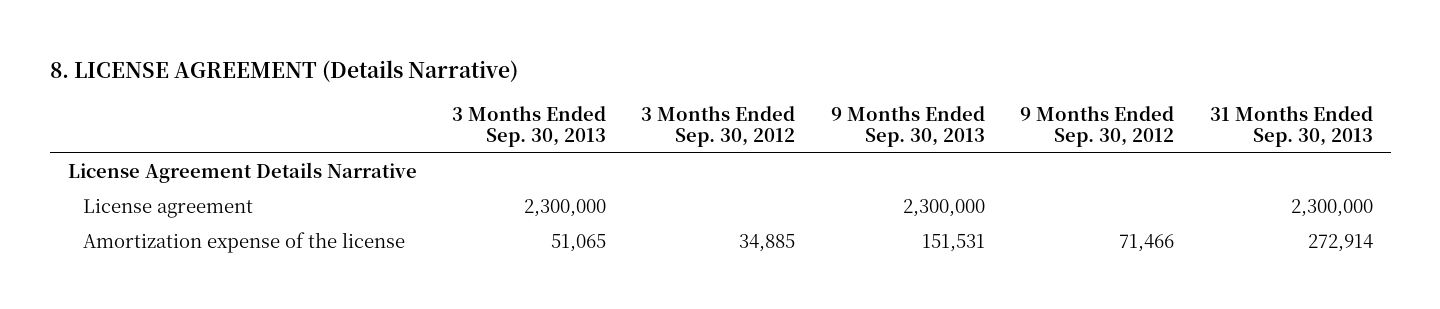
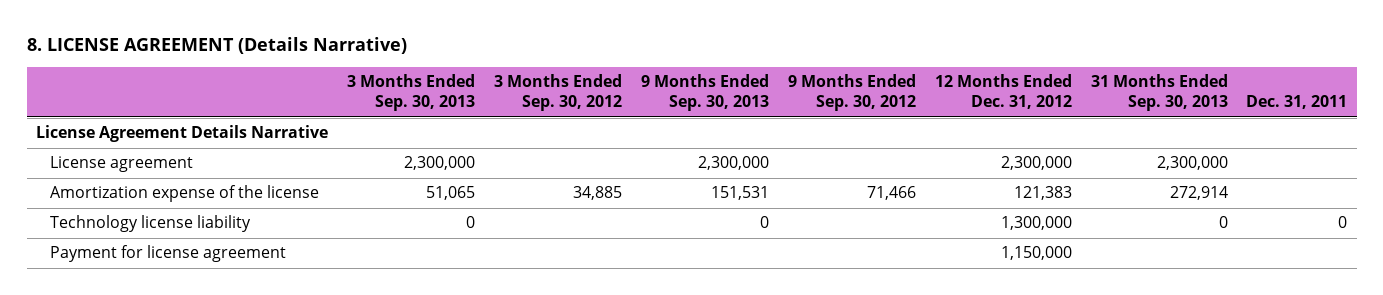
none -> [934,74,1072,110] 12 Months Ended Dec. 31, 2012
none -> [1246,95,1348,110] Dec. 31, 2011
none -> [49,215,251,233] Technology license liability
none -> [49,245,286,263] Payment for license agreement

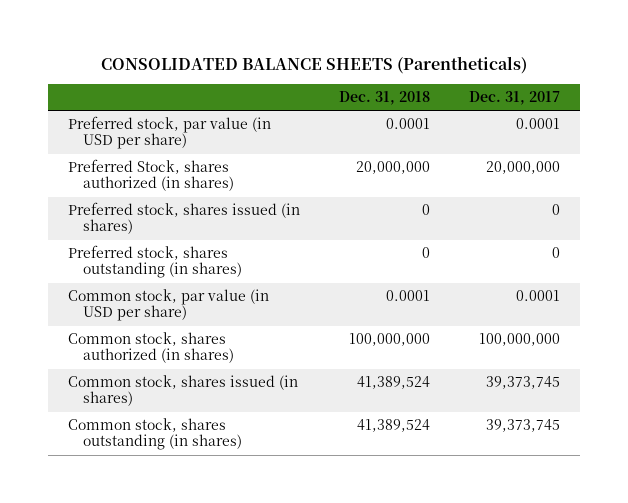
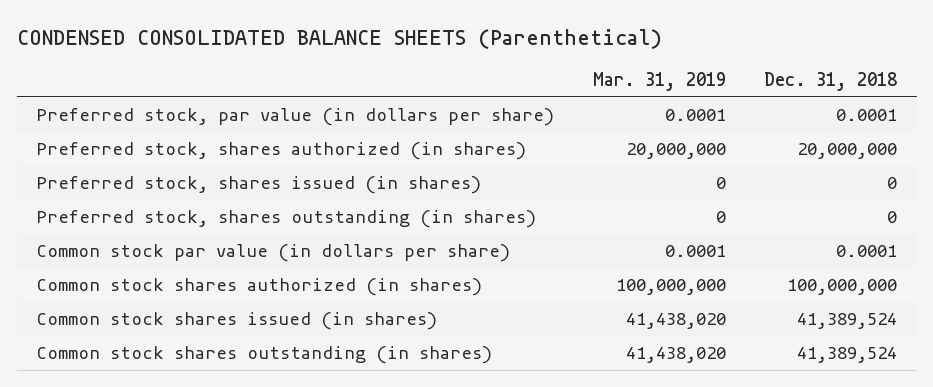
[101,56,528,75] CONSOLIDATED BALANCE SHEETS (Parentheticals) -> [16,28,662,49] CONDENSED CONSOLIDATED BALANCE SHEETS (Parenthetical)
[469,91,561,106] Dec. 31, 2017 -> none
none -> [592,72,726,92] Mar. 31, 2019
[68,116,272,150] Preferred stock, par value (in USD per share) -> [35,108,554,127] Preferred stock, par value (in dollars per share)
[68,159,234,192] Preferred Stock, shares authorized (in shares) -> [35,142,526,161] Preferred stock, shares authorized (in shares)
[68,289,270,322] Common stock, par value (in USD per share) -> [35,244,510,263] Common stock par value (in dollars per share)
[68,332,234,364] Common stock, shares authorized (in shares) -> [35,278,482,297] Common stock shares authorized (in shares)
[68,375,299,407] Common stock, shares issued (in shares) -> [35,312,437,331] Common stock shares issued (in shares)
[68,418,242,451] Common stock, shares outstanding (in shares) -> [35,346,492,365] Common stock shares outstanding (in shares)

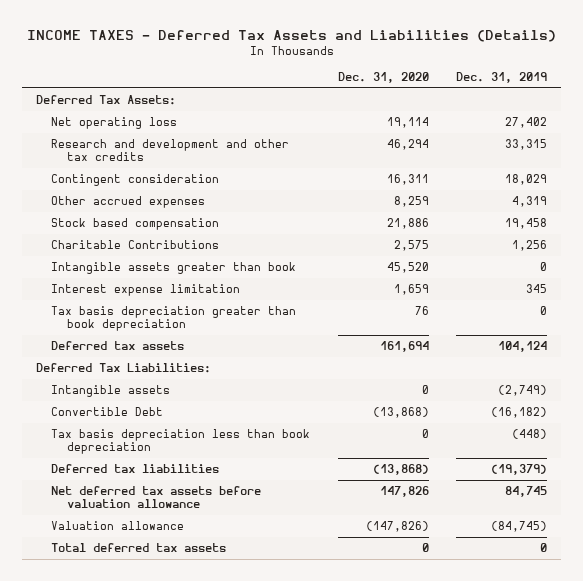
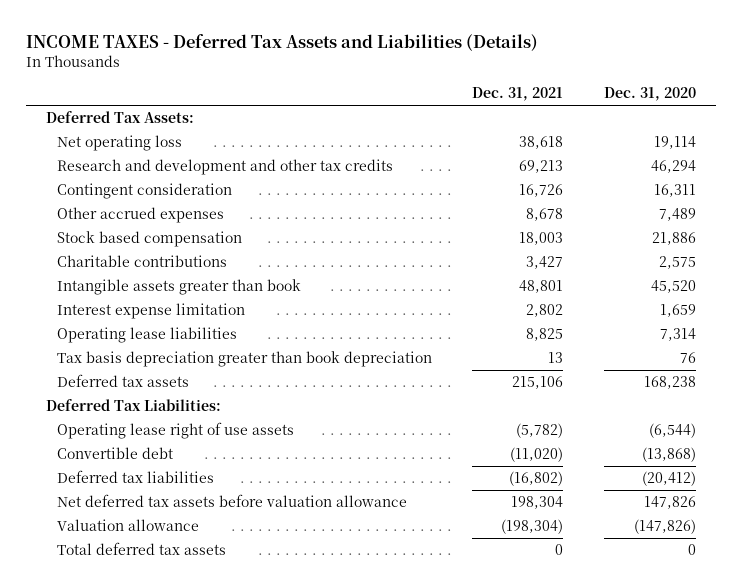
[456,72,548,84] Dec. 31, 2019 -> none
none -> [472,87,564,102] Dec. 31, 2021
[393,196,429,208] 8,259 -> [659,208,697,222] 7,489
[51,240,220,250] Charitable Contributions -> [56,255,227,268] Charitable contributions
none -> [56,327,237,344] Operating lease liabilities
[379,341,429,353] 161,694 -> [644,376,697,390] 168,238
[51,385,171,398] Intangible assets -> none
[51,429,311,455] Tax basis depreciation less than book depreciation -> none
none -> [56,422,294,440] Operating lease right of use assets
[51,407,164,417] Convertible Debt -> [56,447,173,460] Convertible debt
[372,464,429,476] (13,868) -> [642,471,697,487] (20,412)

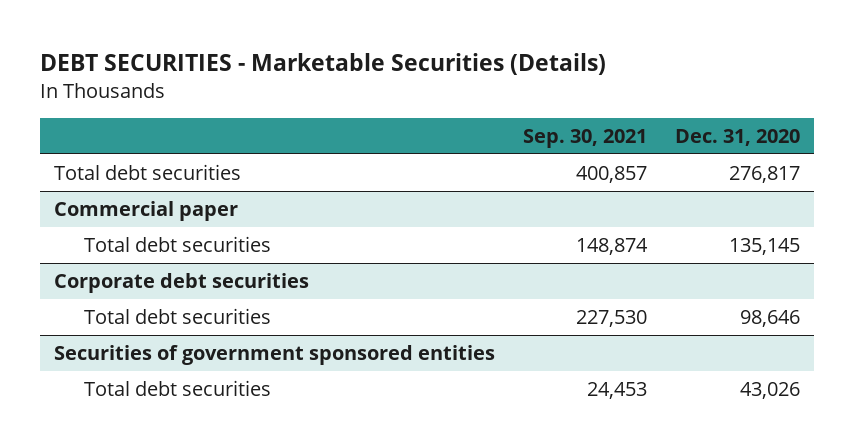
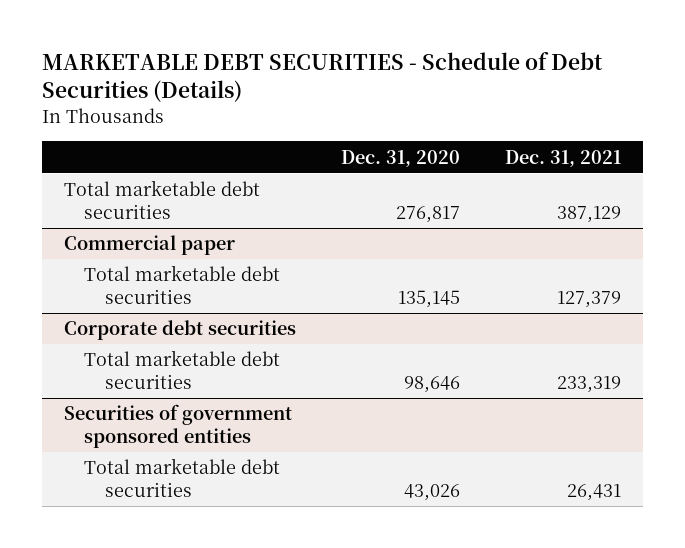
[39,52,606,75] DEBT SECURITIES - Marketable Securities (Details) -> [41,52,603,103] MARKETABLE DEBT SECURITIES - Schedule of Debt Securities (Details)
[523,128,648,148] Sep. 30, 2021 -> none
none -> [504,149,621,167] Dec. 31, 2021
[53,163,241,180] Total debt securities -> [64,180,261,220] Total marketable debt securities
[83,235,271,252] Total debt securities -> [84,265,281,305] Total marketable debt securities
[83,307,271,324] Total debt securities -> [84,350,281,390] Total marketable debt securities
[83,379,271,396] Total debt securities -> [84,458,281,498] Total marketable debt securities

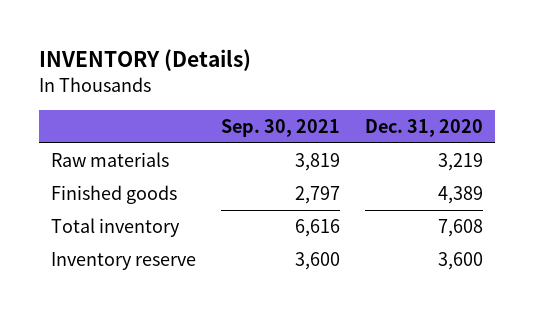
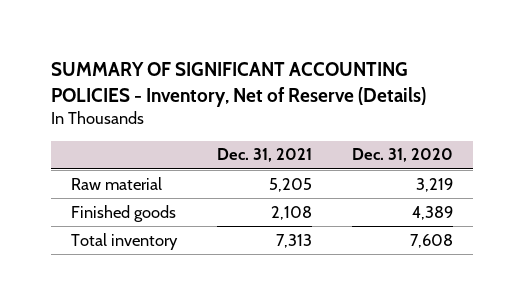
[39,49,252,72] INVENTORY (Details) -> [50,62,426,107] SUMMARY OF SIGNIFICANT ACCOUNTING POLICIES - Inventory, Net of Reserve (Details)
[221,118,341,137] Sep. 30, 2021 -> none
none -> [216,148,312,163] Dec. 31, 2021
[51,152,170,168] Raw materials -> [70,176,162,190] Raw material
[51,252,197,271] Inventory reserve -> none

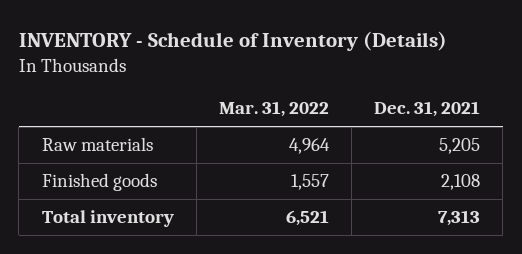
[50,62,426,107] SUMMARY OF SIGNIFICANT ACCOUNTING POLICIES - Inventory, Net of Reserve (Details) -> [18,31,447,52] INVENTORY - Schedule of Inventory (Details)
[351,148,453,163] Dec. 31, 2020 -> none
none -> [218,101,329,118] Mar. 31, 2022
[70,176,162,190] Raw material -> [41,137,153,152] Raw materials

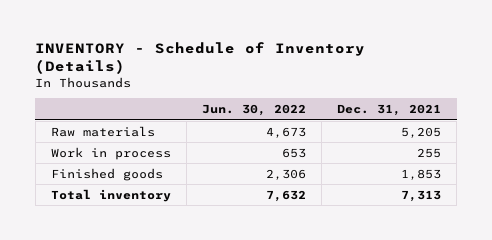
[218,101,329,118] Mar. 31, 2022 -> none
none -> [201,104,306,117] Jun. 30, 2022
none -> [50,146,171,160] Work in process
[441,174,481,191] 2,108 -> [401,168,442,180] 1,853

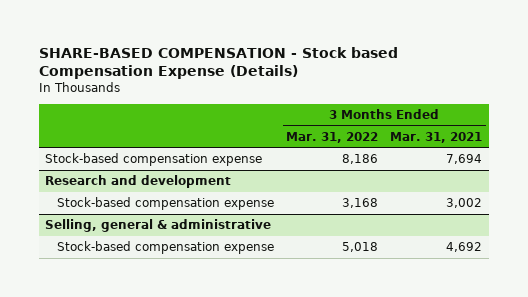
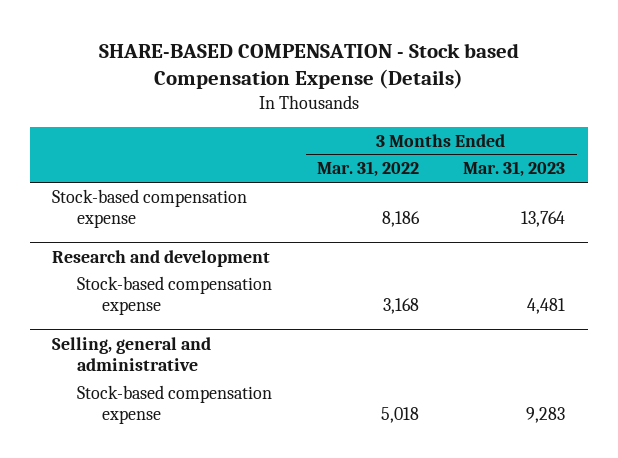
[390,131,483,143] Mar. 31, 2021 -> none
none -> [463,161,566,178] Mar. 31, 2023
[45,219,272,233] Selling, general & administrative -> [52,336,212,372] Selling, general and administrative

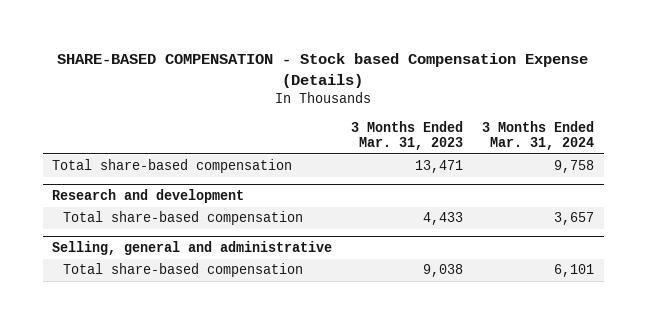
[316,161,419,178] Mar. 31, 2022 -> none
none -> [482,120,595,150] 3 Months Ended Mar. 31, 2024
[52,188,248,229] Stock-based compensation expense -> [52,159,293,174] Total share-based compensation
[521,211,566,228] 13,764 -> [415,160,464,174] 13,471
[77,275,273,316] Stock-based compensation expense -> [63,211,304,226] Total share-based compensation
[527,298,566,315] 4,481 -> [423,212,464,226] 4,433
[77,384,273,425] Stock-based compensation expense -> [63,263,304,278] Total share-based compensation
[526,407,566,424] 9,283 -> [423,264,464,278] 9,038

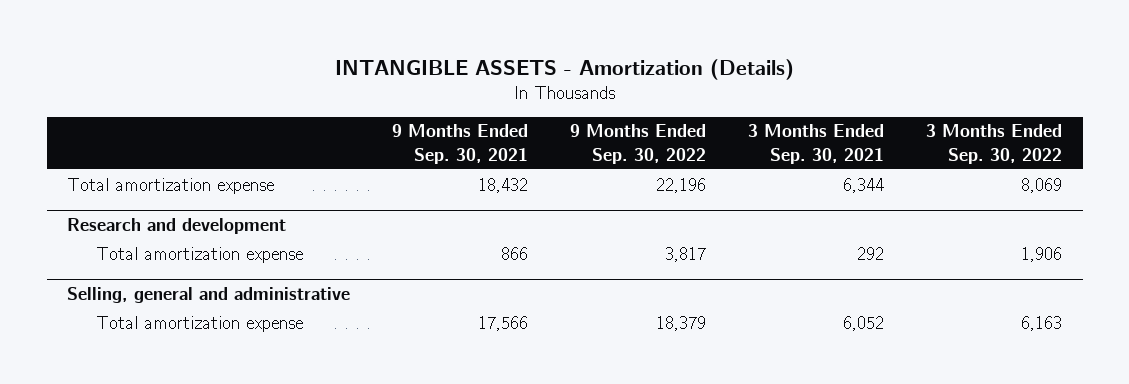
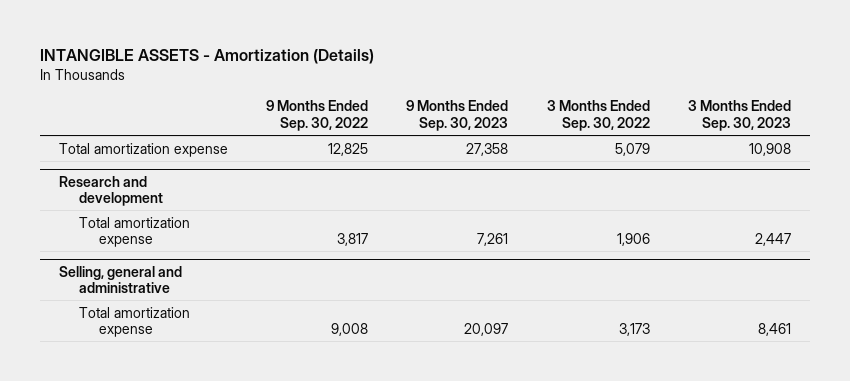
[392,124,529,164] 9 Months Ended Sep. 30, 2021 -> none
[748,124,885,164] 3 Months Ended Sep. 30, 2021 -> none
none -> [406,100,509,131] 9 Months Ended Sep. 30, 2023
none -> [687,100,791,131] 3 Months Ended Sep. 30, 2023
[656,177,707,193] 22,196 -> [328,142,369,156] 12,825
[1020,177,1062,193] 8,069 -> [614,142,650,156] 5,079
[656,315,707,331] 18,379 -> [331,322,369,336] 9,008
[1020,315,1062,331] 6,163 -> [618,322,650,336] 3,173

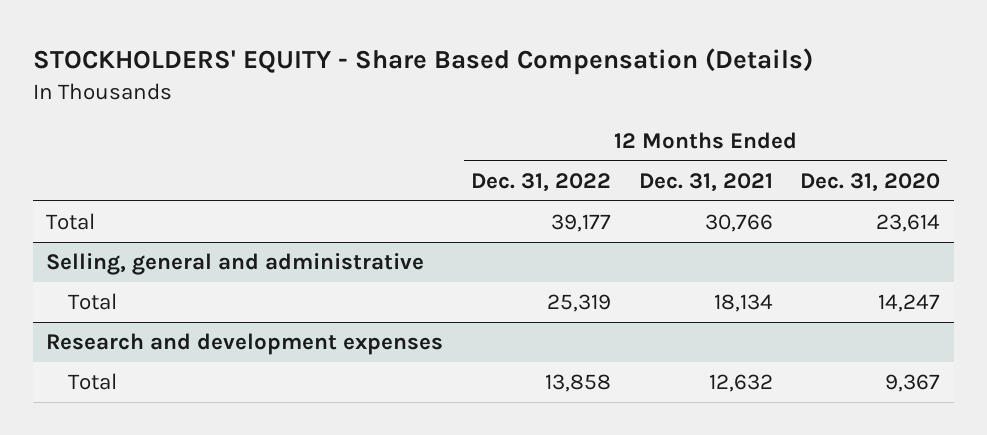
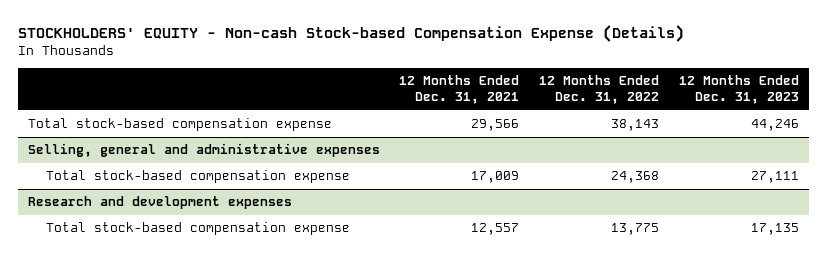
[32,47,813,75] STOCKHOLDERS' EQUITY - Share Based Compensation (Details) -> [17,24,684,42] STOCKHOLDERS' EQUITY - Non-cash Stock-based Compensation Expense (Details)
[800,173,941,193] Dec. 31, 2020 -> none
none -> [678,75,799,105] 12 Months Ended Dec. 31, 2023
[46,213,96,231] Total -> [27,118,332,132] Total stock-based compensation expense
[551,214,612,233] 39,177 -> [611,119,660,132] 38,143
[704,214,773,233] 30,766 -> [471,119,520,132] 29,566
[46,253,425,276] Selling, general and administrative -> [27,143,380,158] Selling, general and administrative expenses
[67,293,117,311] Total -> [46,170,351,184] Total stock-based compensation expense
[547,294,612,313] 25,319 -> [611,171,660,184] 24,368
[713,294,773,313] 18,134 -> [471,171,520,184] 17,009
[67,373,117,391] Total -> [46,222,351,236] Total stock-based compensation expense
[545,374,612,393] 13,858 -> [611,223,660,236] 13,775
[708,374,773,393] 12,632 -> [471,223,520,236] 12,557

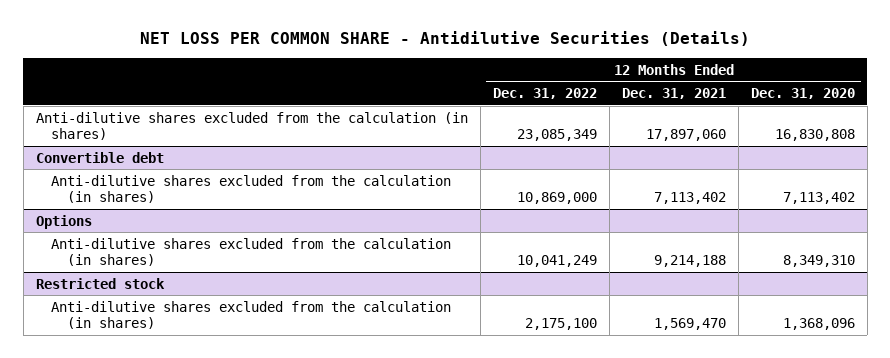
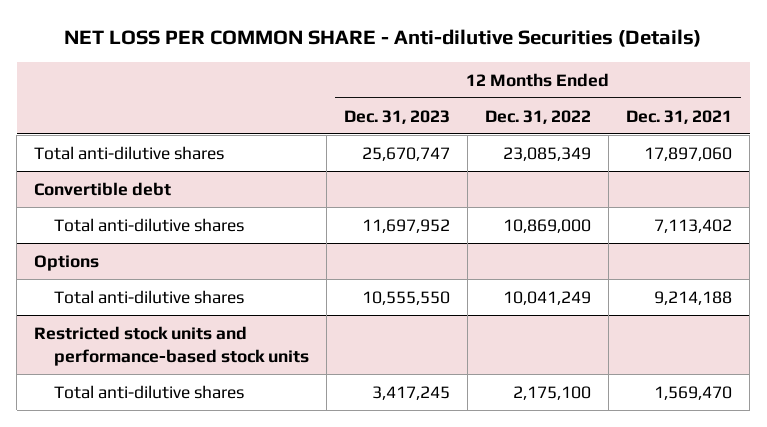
[140,31,751,47] NET LOSS PER COMMON SHARE - Antidilutive Securities (Details) -> [64,29,702,48] NET LOSS PER COMMON SHARE - Anti-dilutive Securities (Details)
[750,87,855,99] Dec. 31, 2020 -> none
none -> [344,109,451,124] Dec. 31, 2023
[35,111,468,140] Anti-dilutive shares excluded from the calculation (in shares) -> [34,145,225,160] Total anti-dilutive shares
[51,174,452,203] Anti-dilutive shares excluded from the calculation (in shares) -> [54,217,245,232] Total anti-dilutive shares
[35,277,165,289] Restricted stock -> none
[51,237,452,266] Anti-dilutive shares excluded from the calculation (in shares) -> [54,289,245,304] Total anti-dilutive shares
none -> [34,325,310,366] Restricted stock units and performance-based stock units
[51,300,452,329] Anti-dilutive shares excluded from the calculation (in shares) -> [54,384,245,399] Total anti-dilutive shares

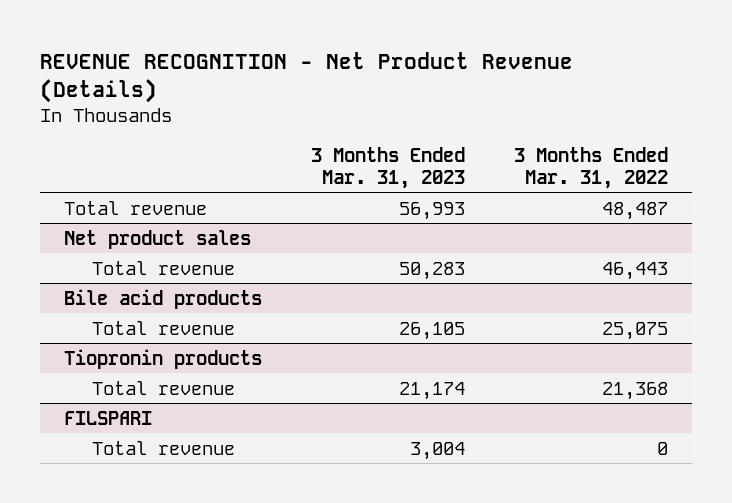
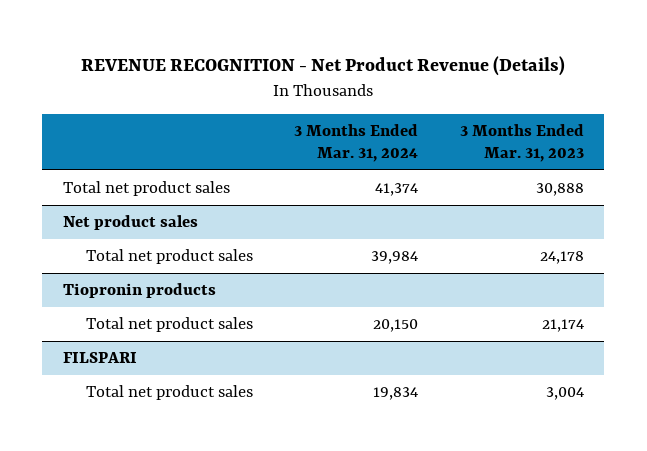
[513,146,668,189] 3 Months Ended Mar. 31, 2022 -> none
none -> [294,123,419,163] 3 Months Ended Mar. 31, 2024
[64,200,208,215] Total revenue -> [63,181,231,197] Total net product sales
[398,201,465,220] 56,993 -> [535,183,584,197] 30,888
[64,288,263,309] Bile acid products -> none
[91,320,235,335] Total revenue -> none
[91,260,235,275] Total revenue -> [86,249,254,265] Total net product sales
[398,261,465,280] 50,283 -> [539,251,584,265] 24,178
[91,380,235,395] Total revenue -> [86,317,254,333] Total net product sales
[91,440,235,455] Total revenue -> [86,385,254,401] Total net product sales

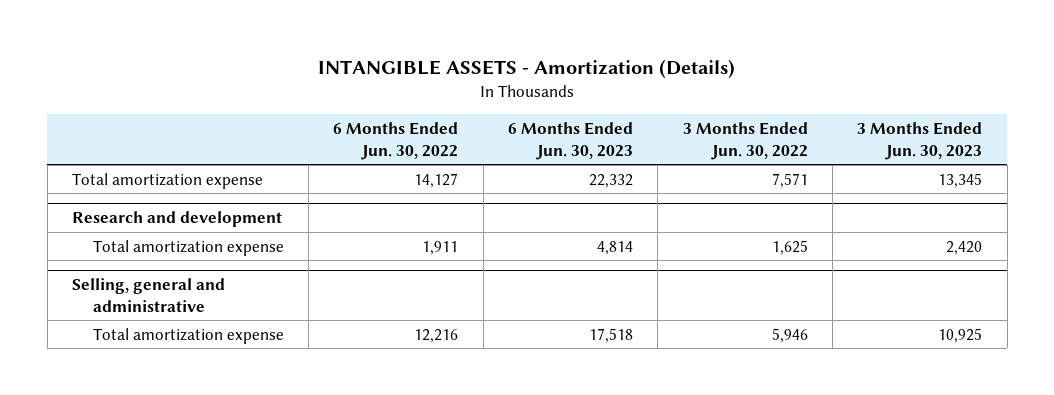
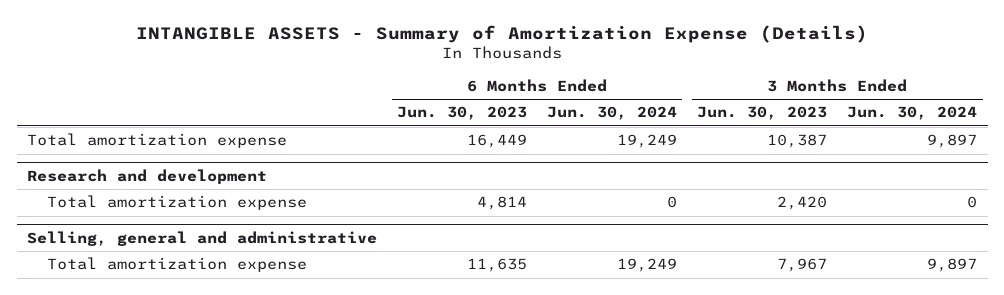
[318,58,736,79] INTANGIBLE ASSETS - Amortization (Details) -> [136,24,869,43] INTANGIBLE ASSETS - Summary of Amortization Expense (Details)
[333,121,459,160] 6 Months Ended Jun. 30, 2022 -> none
[682,121,808,160] 3 Months Ended Jun. 30, 2022 -> none
none -> [547,106,678,121] Jun. 30, 2024
none -> [847,106,978,121] Jun. 30, 2024
[589,173,634,188] 22,332 -> [466,134,527,149] 16,449
[938,172,983,188] 13,345 -> [767,134,828,149] 10,387
[589,327,634,343] 17,518 -> [466,258,527,273] 11,635
[938,327,983,343] 10,925 -> [777,258,828,273] 7,967

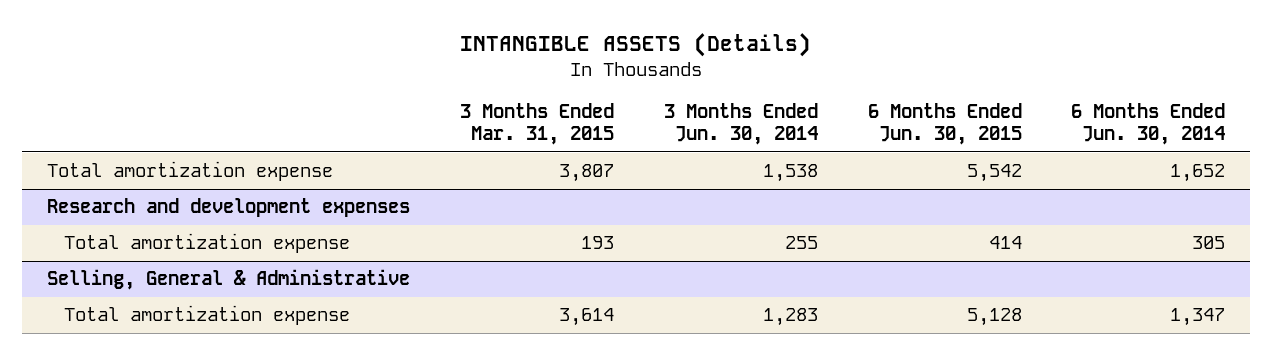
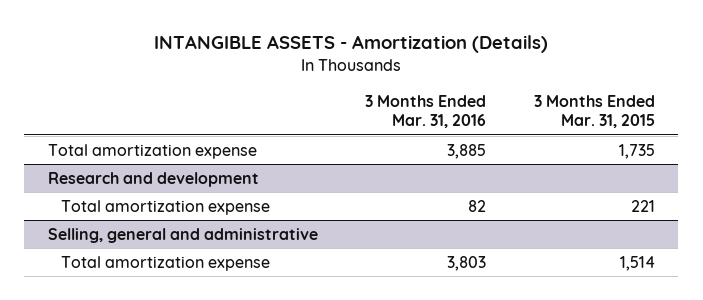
[460,32,812,57] INTANGIBLE ASSETS (Details) -> [154,35,549,54] INTANGIBLE ASSETS - Amortization (Details)
[663,103,818,146] 3 Months Ended Jun. 30, 2014 -> none
[867,103,1022,146] 6 Months Ended Jun. 30, 2015 -> none
[1071,103,1226,146] 6 Months Ended Jun. 30, 2014 -> none
none -> [365,95,487,129] 3 Months Ended Mar. 31, 2016
[559,164,615,183] 3,807 -> [618,143,655,159] 1,735
[47,198,411,218] Research and development expenses -> [48,171,260,187] Research and development
[581,236,615,250] 193 -> [630,199,655,212] 221
[47,269,411,291] Selling, General & Administrative -> [48,227,319,243] Selling, general and administrative
[559,308,615,327] 3,614 -> [619,255,655,271] 1,514

